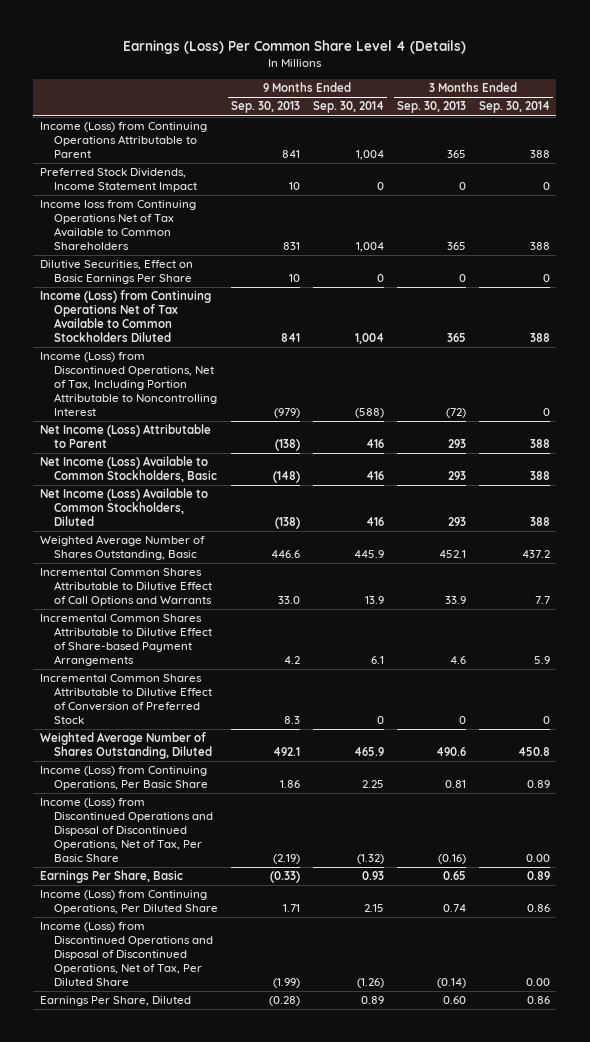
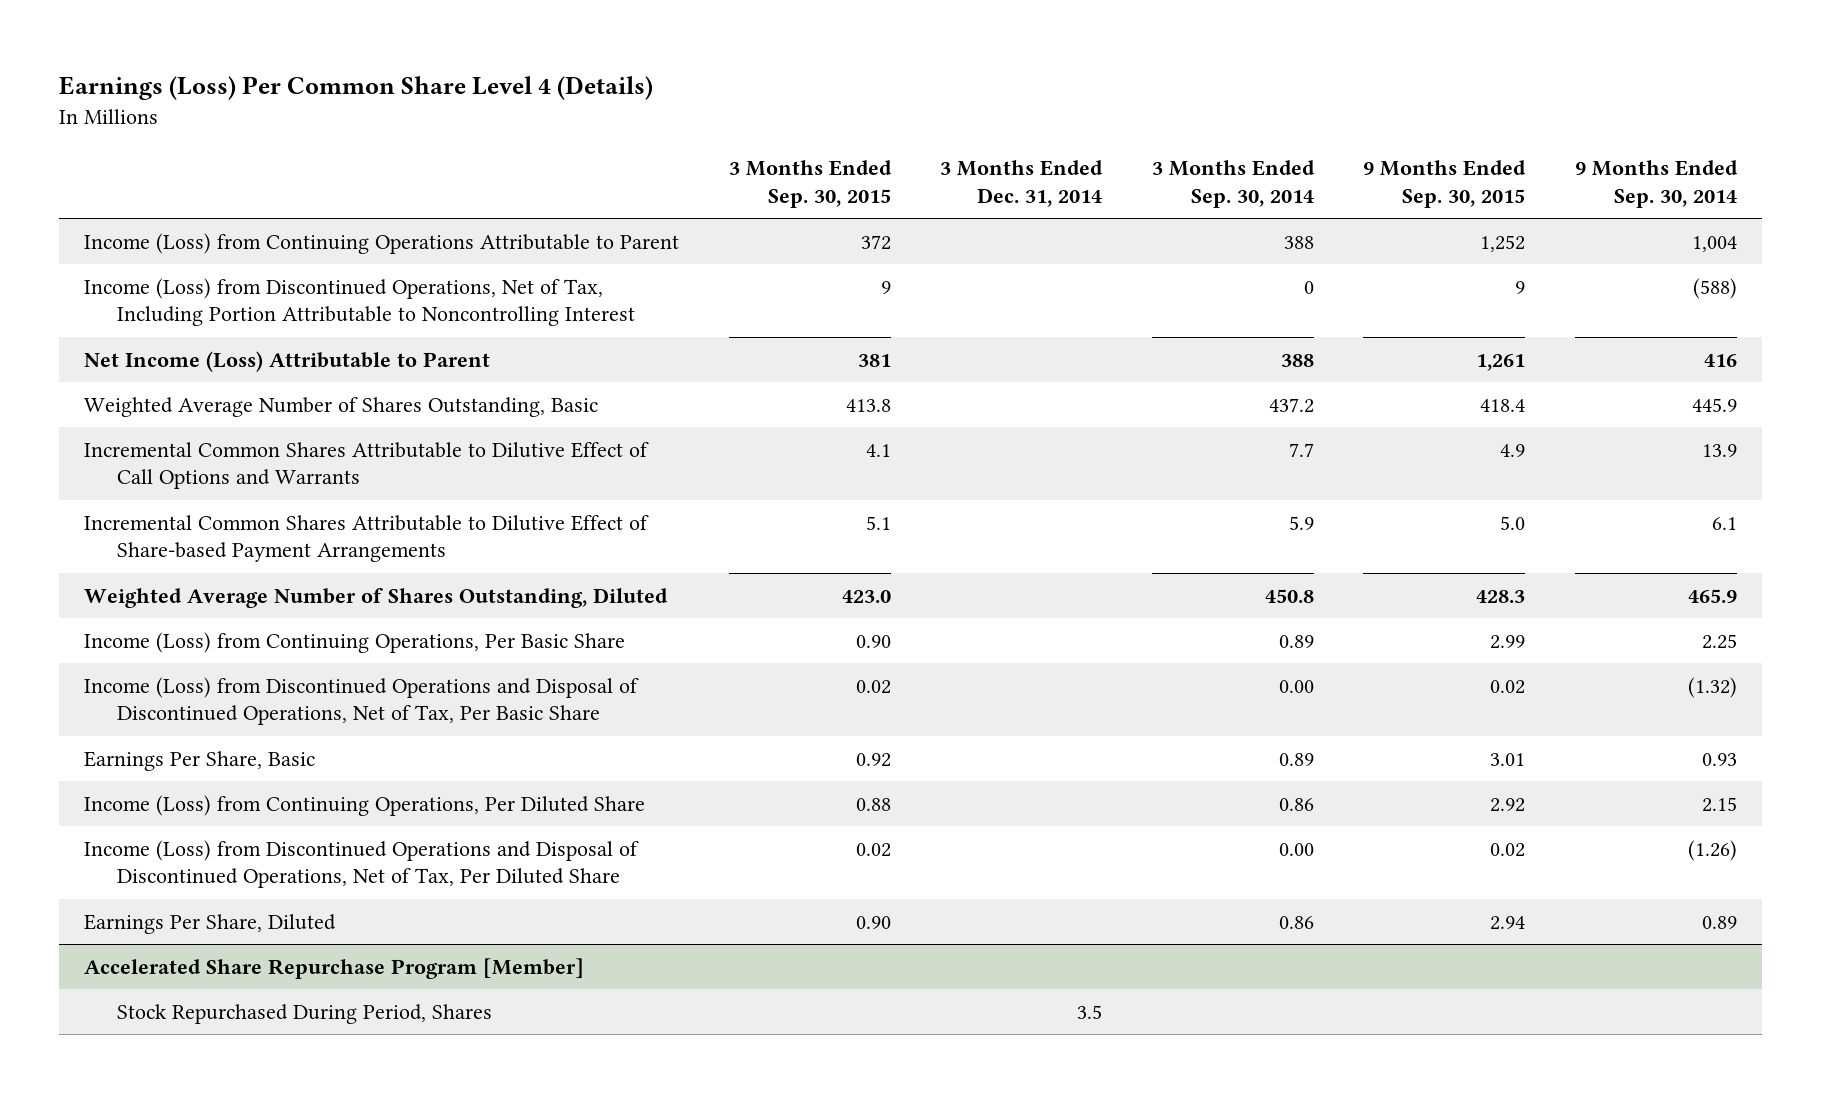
[230,101,300,114] Sep. 30, 2013 -> none
[396,101,466,114] Sep. 30, 2013 -> none
none -> [728,160,892,208] 3 Months Ended Sep. 30, 2015
none -> [940,160,1104,207] 3 Months Ended Dec. 31, 2014
none -> [1363,160,1527,208] 9 Months Ended Sep. 30, 2015
[39,168,197,193] Preferred Stock Dividends, Income Statement Impact -> none
[39,200,196,251] Income loss from Continuing Operations Net of Tax Available to Common Shareholders -> none
[39,260,193,285] Dilutive Securities, Effect on Basic Earnings Per Share -> none
[39,290,211,343] Income (Loss) from Continuing Operations Net of Tax Available to Common Stockholders Diluted -> none
[39,456,217,483] Net Income (Loss) Available to Common Stockholders, Basic -> none
[39,488,208,527] Net Income (Loss) Available to Common Stockholders, Diluted -> none
[39,674,212,725] Incremental Common Shares Attributable to Dilutive Effect of Conversion of Preferred Stock -> none
none -> [84,957,585,979] Accelerated Share Repurchase Program [Member]
none -> [117,1003,493,1024] Stock Repurchased During Period, Shares

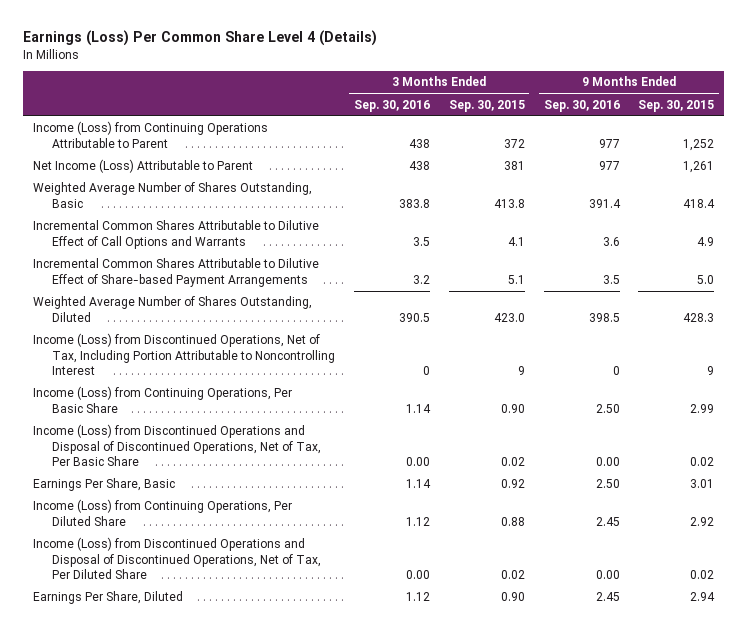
[940,160,1104,207] 3 Months Ended Dec. 31, 2014 -> none
[1151,160,1315,208] 3 Months Ended Sep. 30, 2014 -> none
[1574,160,1738,208] 9 Months Ended Sep. 30, 2014 -> none
none -> [353,99,430,112] Sep. 30, 2016
none -> [543,99,620,112] Sep. 30, 2016
[84,277,636,327] Income (Loss) from Discontinued Operations, Net of Tax, Including Portion Attributable to Noncontrolling Interest -> [32,333,335,376] Income (Loss) from Discontinued Operations, Net of Tax, Including Portion Attributable to Noncontrolling Interest
[84,957,585,979] Accelerated Share Repurchase Program [Member] -> none
[117,1003,493,1024] Stock Repurchased During Period, Shares -> none

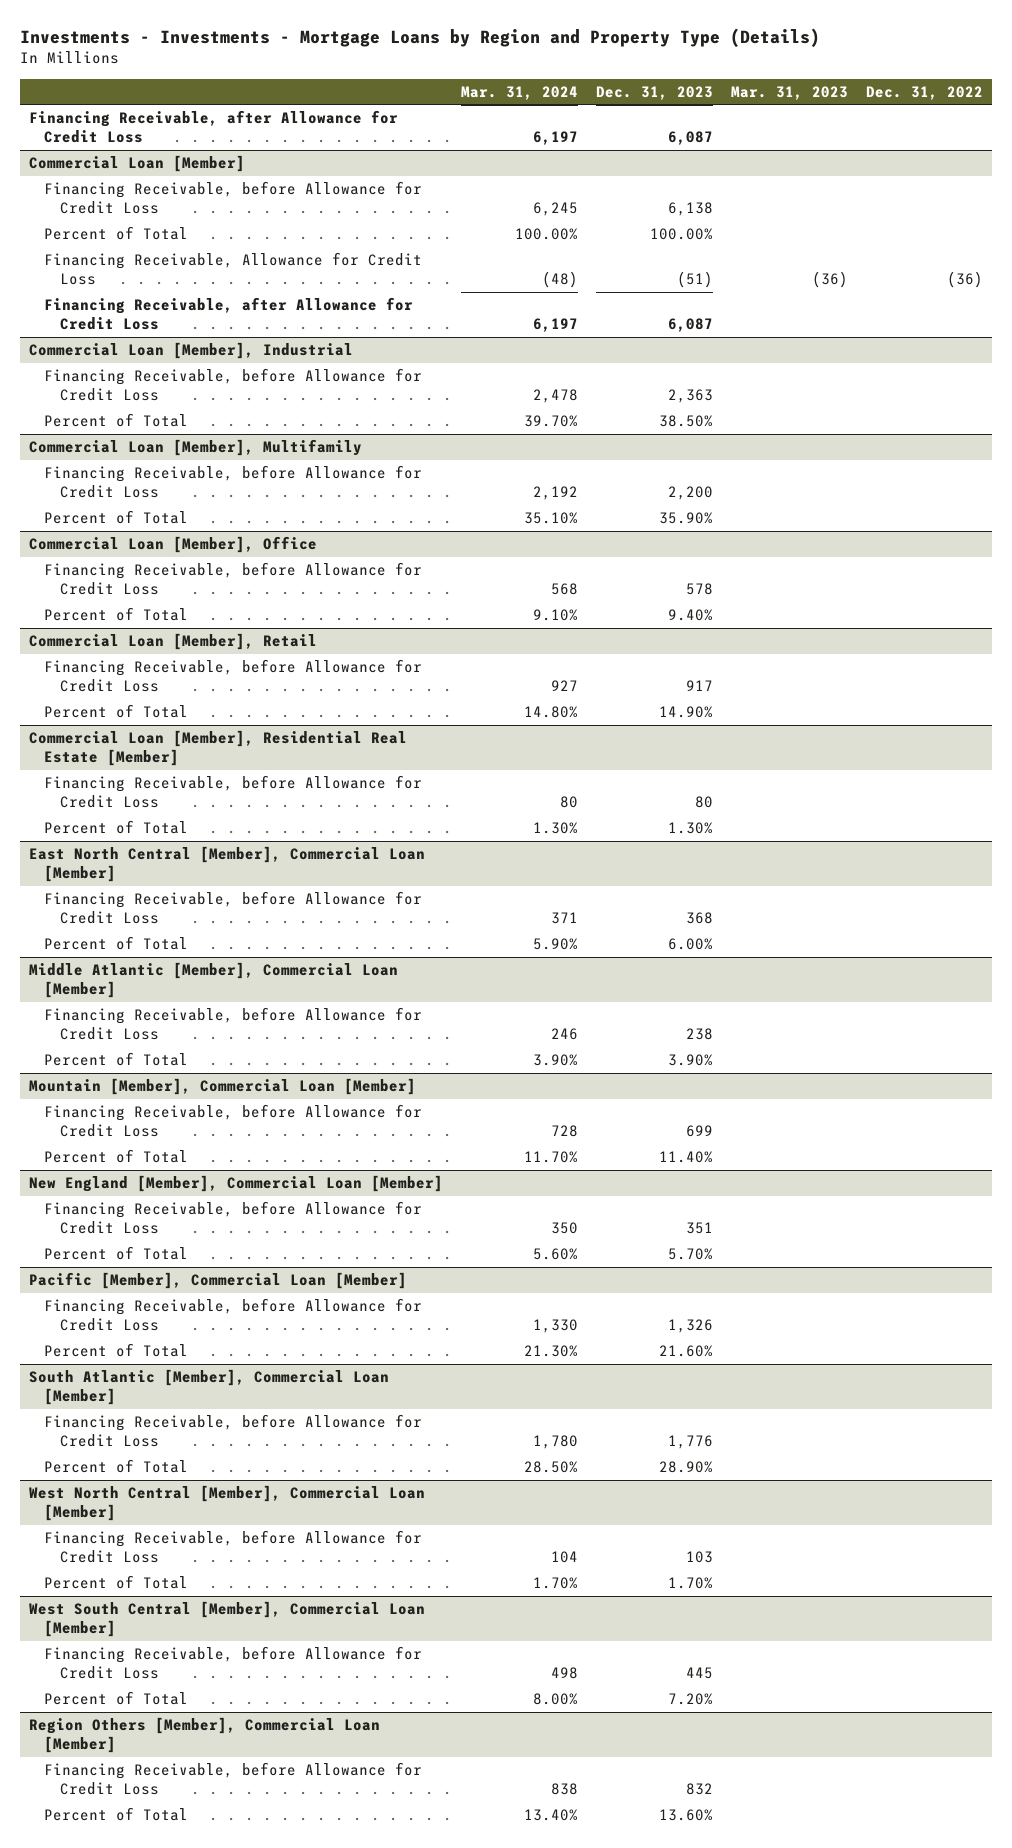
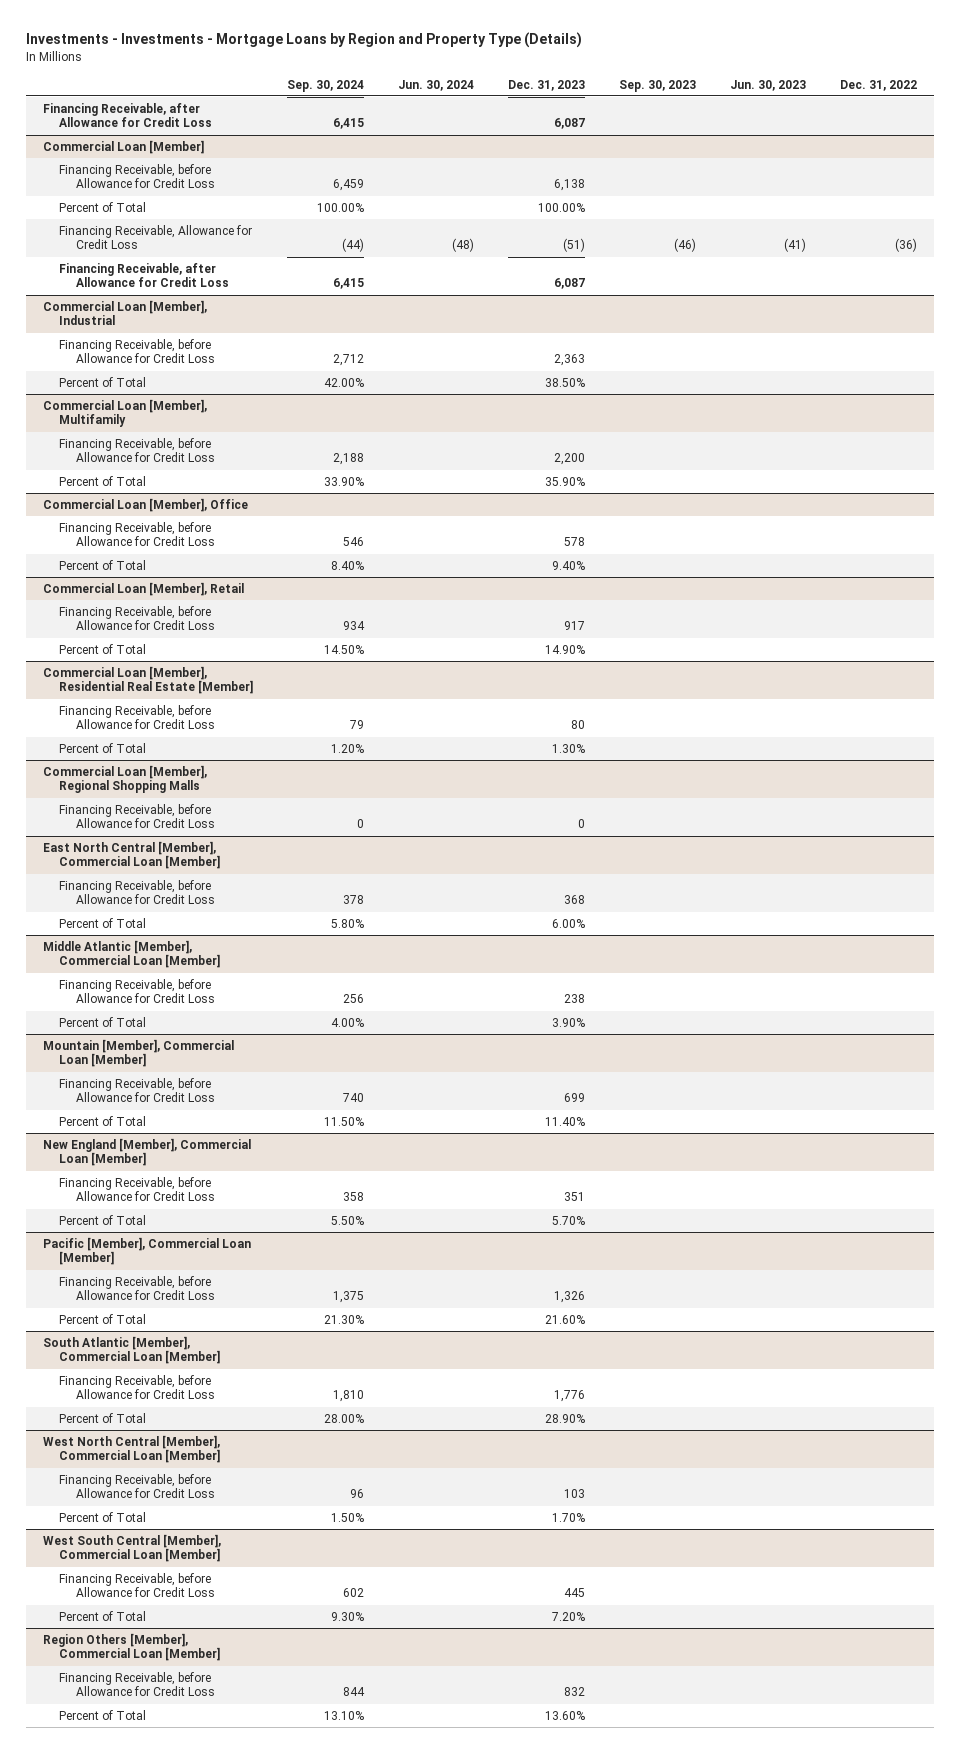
[460,85,578,100] Mar. 31, 2024 -> none
[731,85,849,100] Mar. 31, 2023 -> none
none -> [287,79,365,92] Sep. 30, 2024
none -> [398,79,475,91] Jun. 30, 2024
none -> [619,79,697,92] Sep. 30, 2023
none -> [730,79,807,91] Jun. 30, 2023
none -> [42,764,207,794] Commercial Loan [Member], Regional Shopping Malls
none -> [59,803,216,829] Financing Receivable, before Allowance for Credit Loss

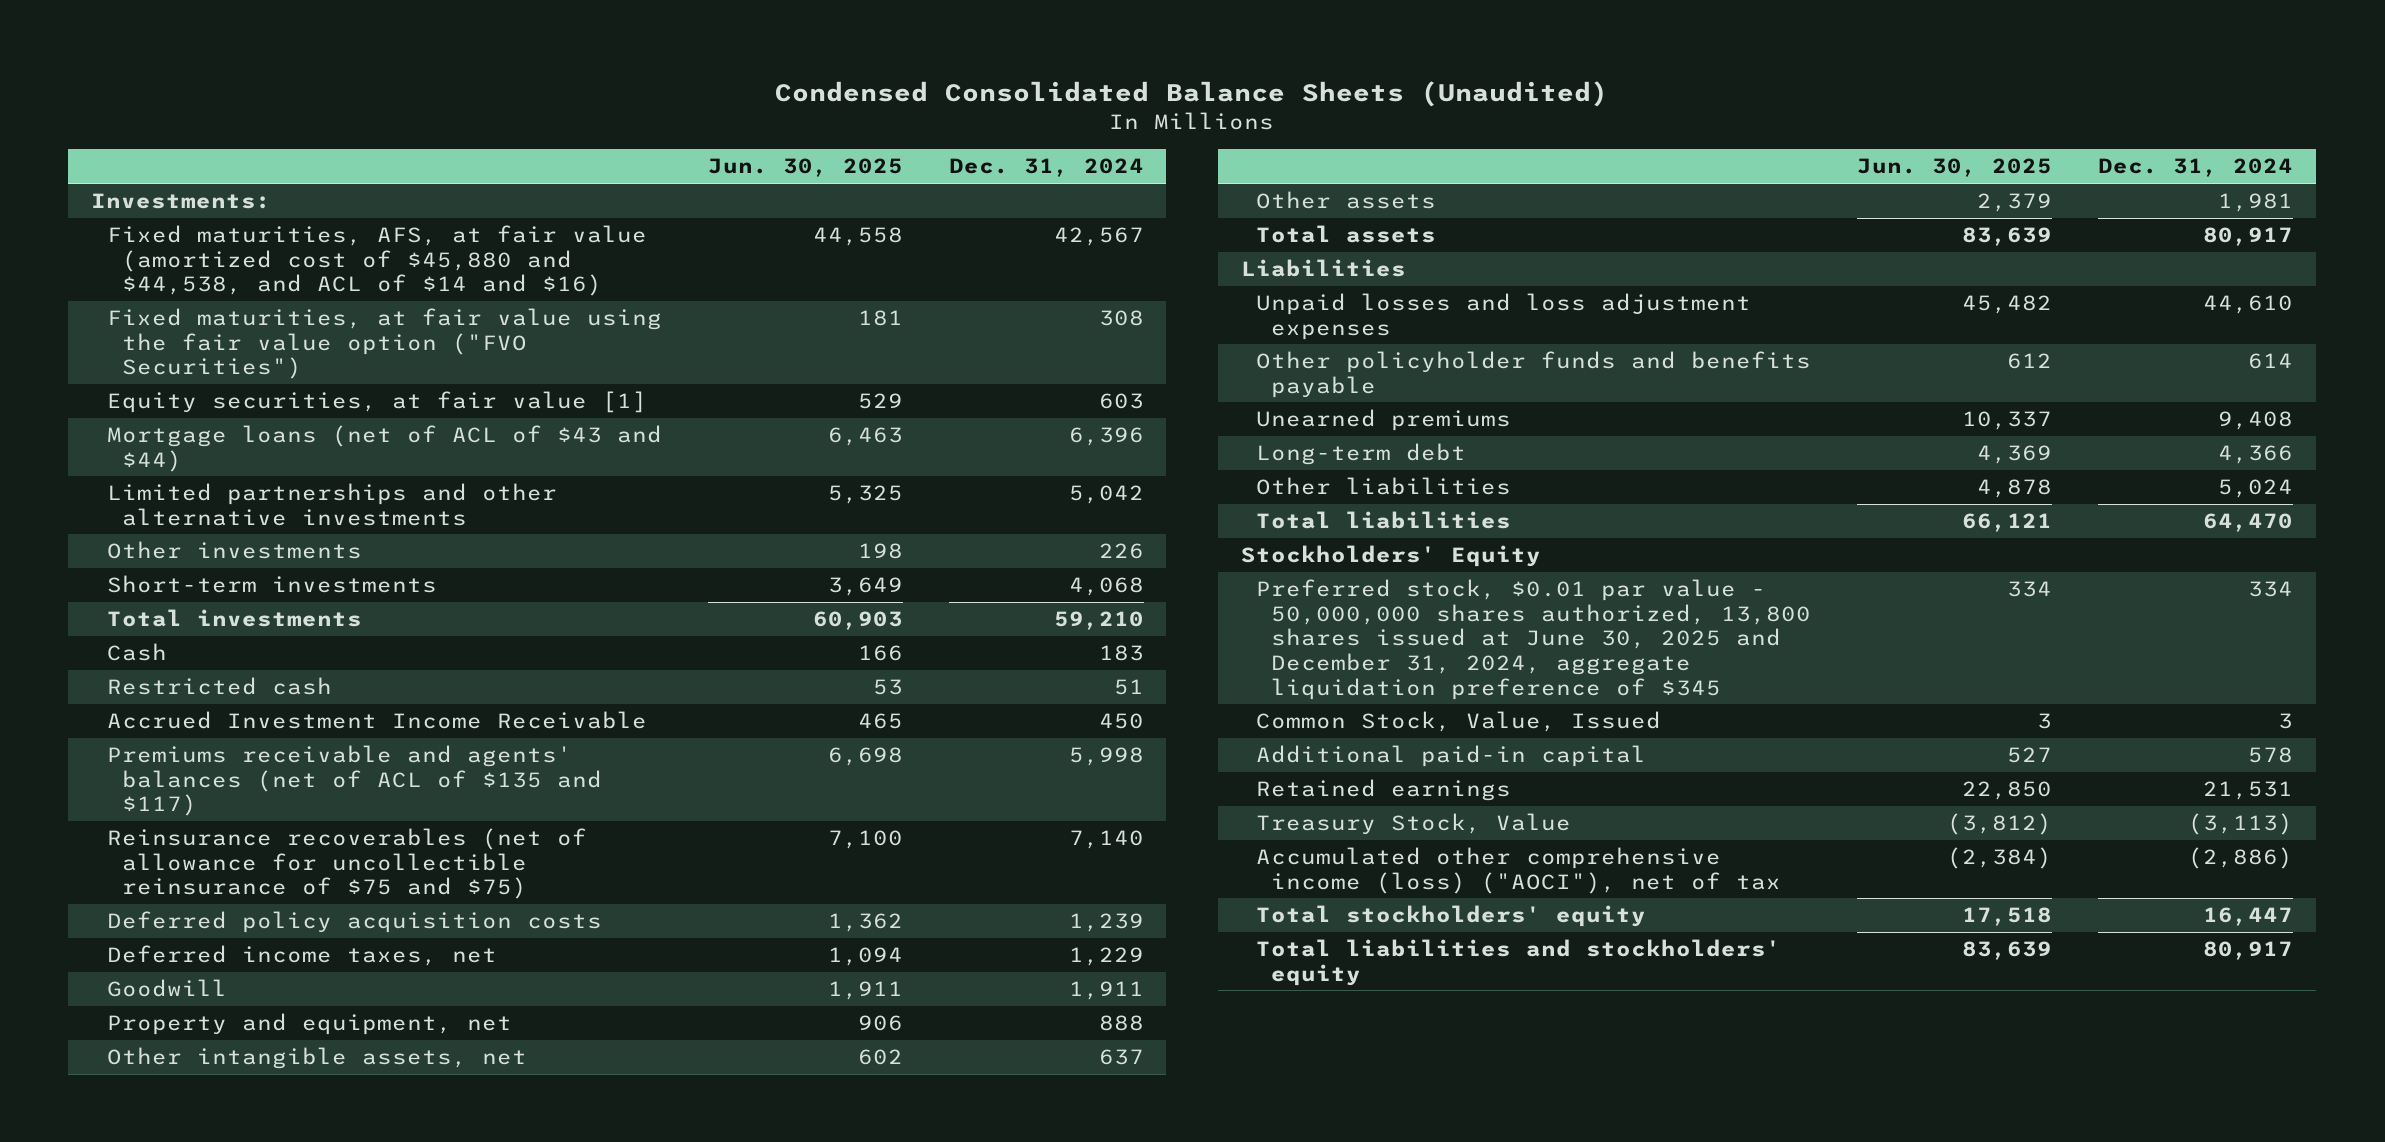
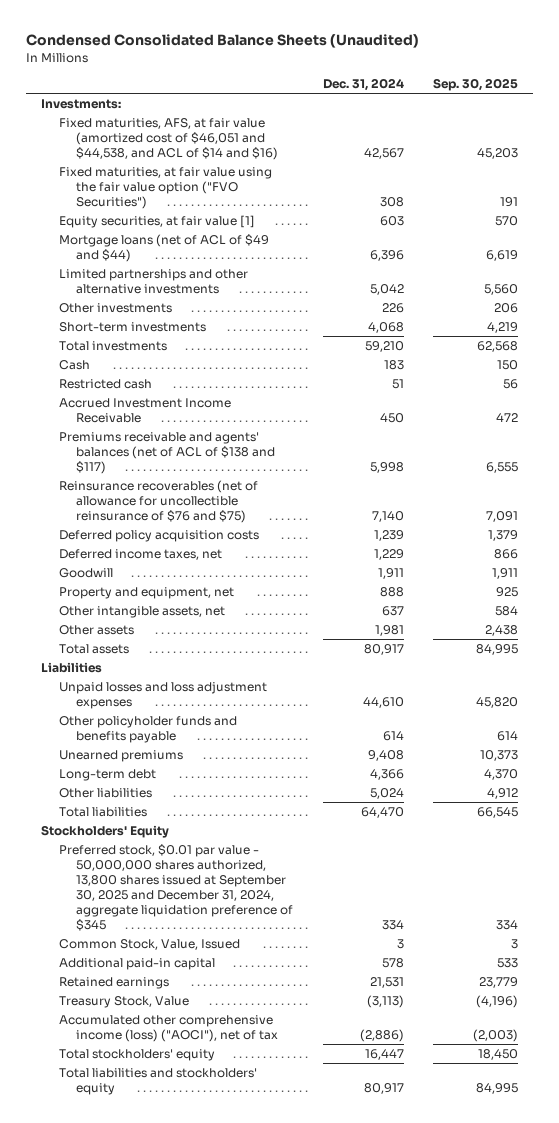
[707,158,903,178] Jun. 30, 2025 -> none
none -> [432,77,518,91] Sep. 30, 2025
[106,225,647,297] Fixed maturities, AFS, at fair value (amortized cost of $45,880 and $44,538, and ACL of $14 and $16) -> [58,117,279,160] Fixed maturities, AFS, at fair value (amortized cost of $46,051 and $44,538, and ACL of $14 and $16)
[106,425,662,472] Mortgage loans (net of ACL of $43 and $44) -> [58,233,269,262] Mortgage loans (net of ACL of $49 and $44)
[106,745,602,817] Premiums receivable and agents' balances (net of ACL of $135 and $117) -> [58,431,276,474] Premiums receivable and agents' balances (net of ACL of $138 and $117)
[106,828,587,900] Reinsurance recoverables (net of allowance for uncollectible reinsurance of $75 and $75) -> [58,479,258,523] Reinsurance recoverables (net of allowance for uncollectible reinsurance of $76 and $75)
[1256,579,1812,700] Preferred stock, $0.01 par value - 50,000,000 shares authorized, 13,800 shares issued at June 30, 2025 and December 31, 2024, aggregate liquidation preference of $345 -> [58,843,294,931] Preferred stock, $0.01 par value - 50,000,000 shares authorized, 13,800 shares issued at September 30, 2025 and December 31, 2024, aggregate liquidation preference of $345

